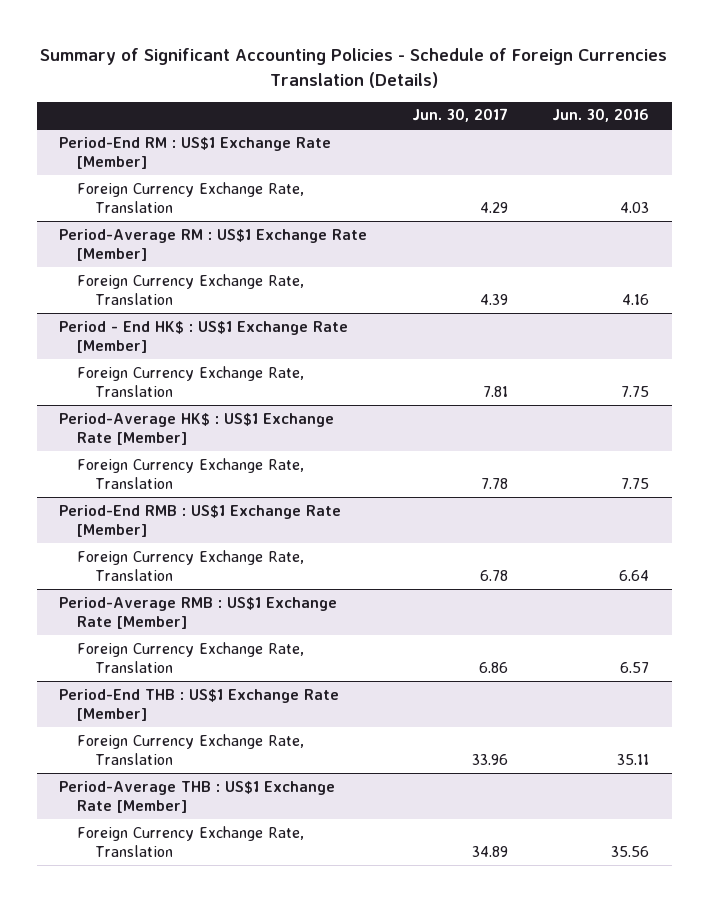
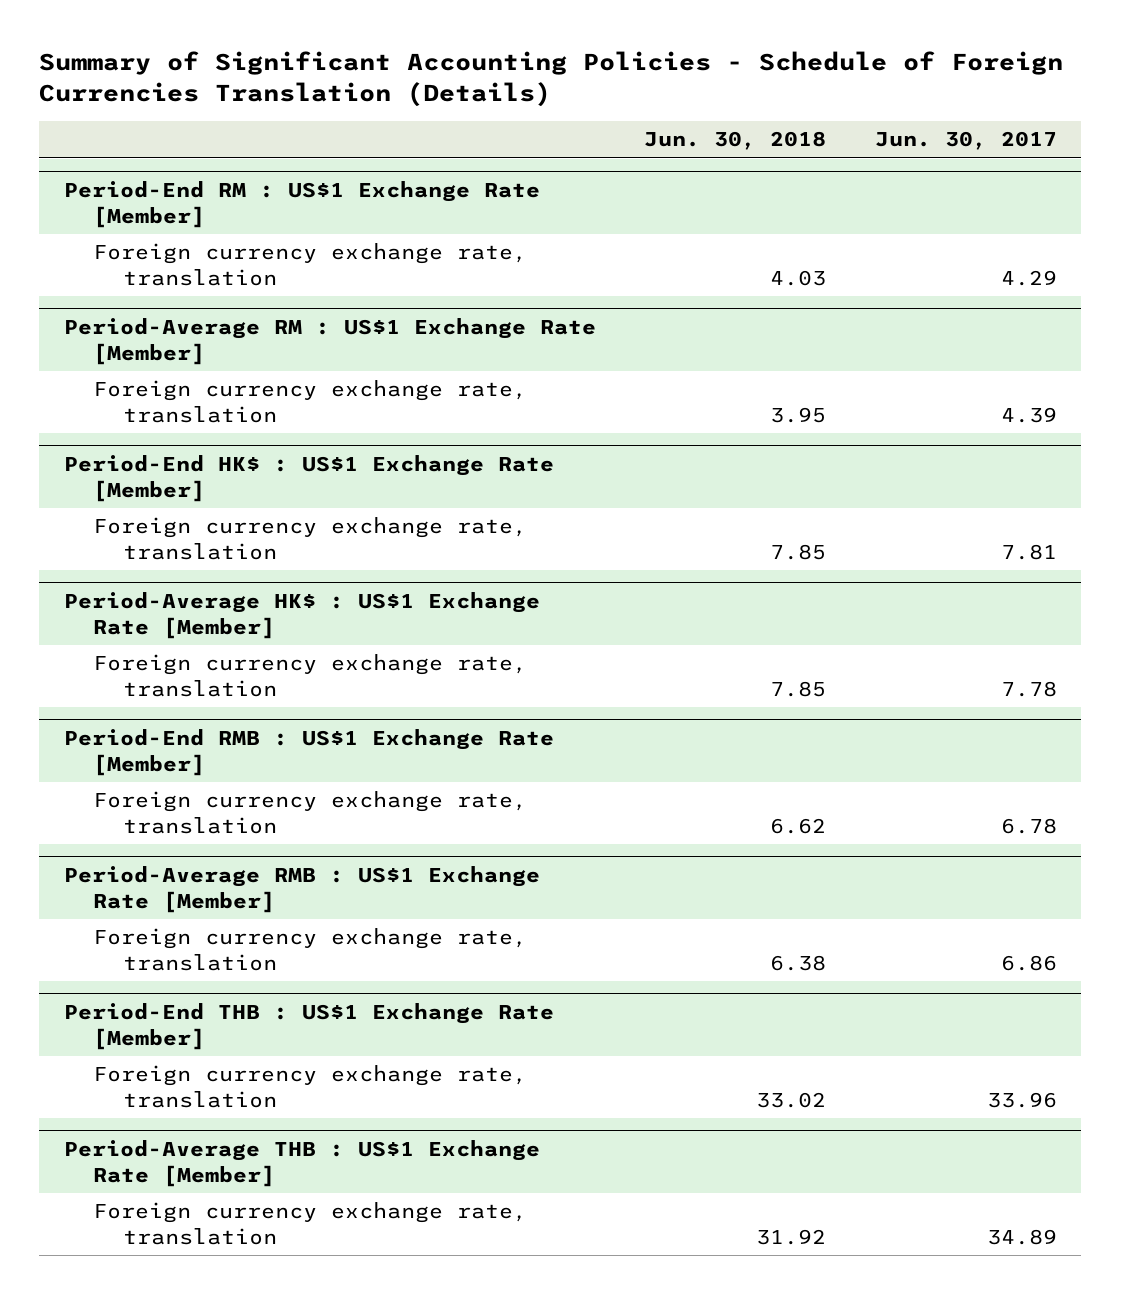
[552,108,650,123] Jun. 30, 2016 -> none
none -> [644,131,827,151] Jun. 30, 2018
[77,181,305,214] Foreign Currency Exchange Rate, Translation -> [93,243,528,286] Foreign currency exchange rate, translation
[77,273,305,306] Foreign Currency Exchange Rate, Translation -> [93,380,528,423] Foreign currency exchange rate, translation
[59,320,349,354] Period - End HK$ : US$1 Exchange Rate [Member] -> [63,455,554,502] Period-End HK$ : US$1 Exchange Rate [Member]
[77,365,305,398] Foreign Currency Exchange Rate, Translation -> [93,517,528,560] Foreign currency exchange rate, translation
[77,457,305,490] Foreign Currency Exchange Rate, Translation -> [93,654,528,697] Foreign currency exchange rate, translation
[77,549,305,582] Foreign Currency Exchange Rate, Translation -> [93,791,528,834] Foreign currency exchange rate, translation
[77,641,305,674] Foreign Currency Exchange Rate, Translation -> [93,928,528,971] Foreign currency exchange rate, translation
[77,733,305,766] Foreign Currency Exchange Rate, Translation -> [93,1065,528,1108] Foreign currency exchange rate, translation
[77,825,305,858] Foreign Currency Exchange Rate, Translation -> [93,1202,528,1245] Foreign currency exchange rate, translation

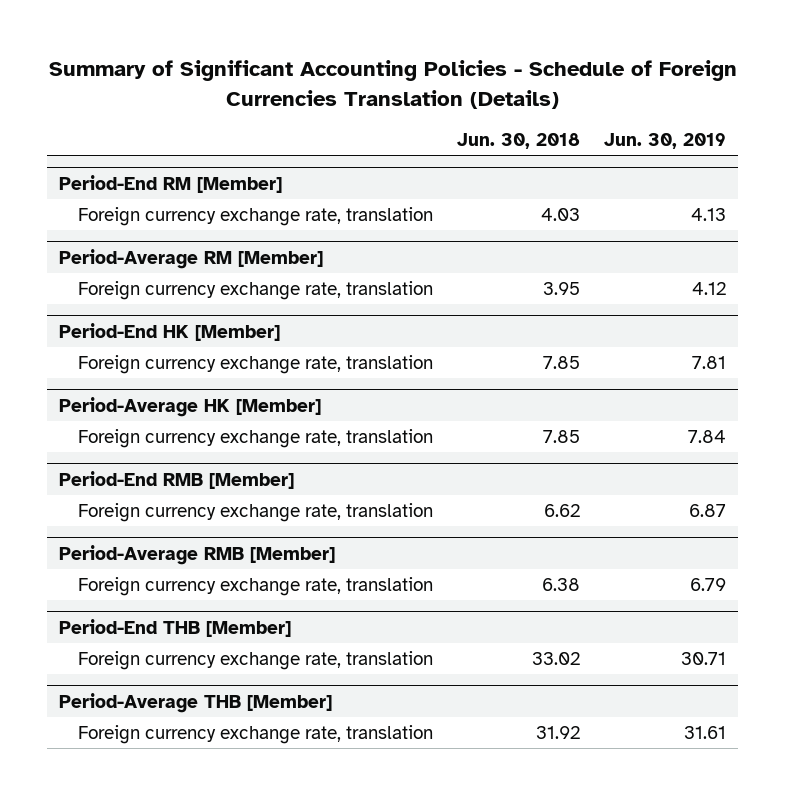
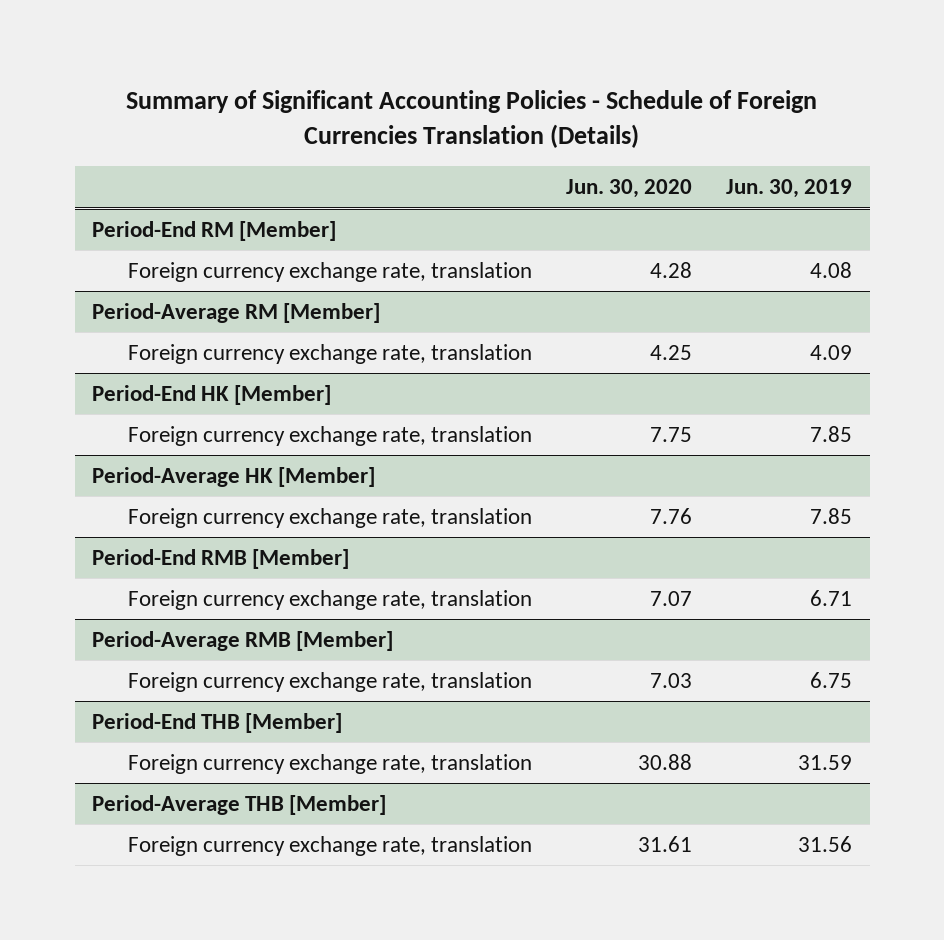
[456,133,580,150] Jun. 30, 2018 -> none
none -> [565,179,692,199] Jun. 30, 2020
[691,207,727,221] 4.13 -> [810,261,853,278] 4.08
[692,281,727,295] 4.12 -> [810,344,853,360] 4.09
[692,355,727,369] 7.81 -> [810,425,853,442] 7.85
[688,429,727,443] 7.84 -> [810,507,853,524] 7.85
[689,503,727,517] 6.87 -> [810,589,853,606] 6.71
[690,577,727,591] 6.79 -> [810,671,853,688] 6.75
[681,651,727,665] 30.71 -> [798,754,853,770] 31.59
[684,725,727,739] 31.61 -> [798,835,853,852] 31.56

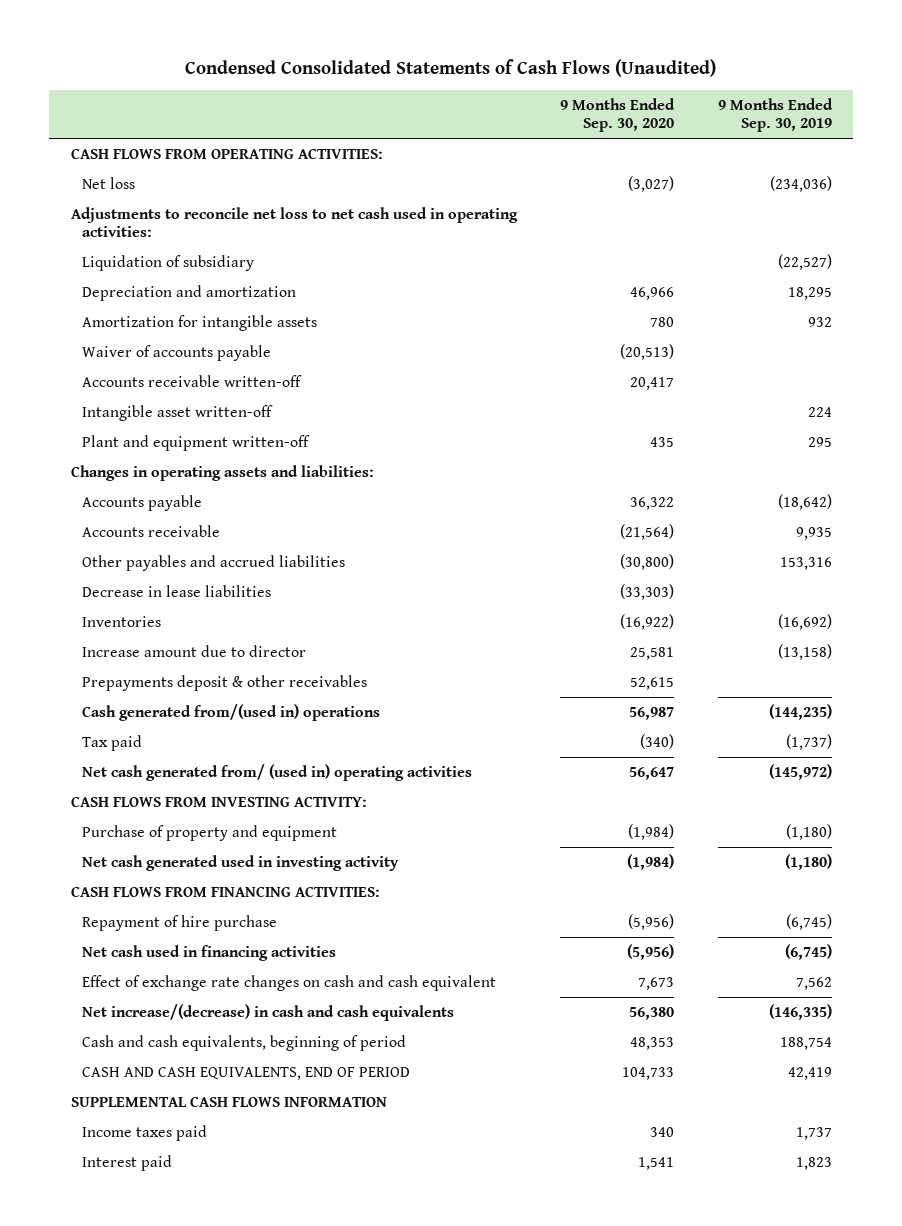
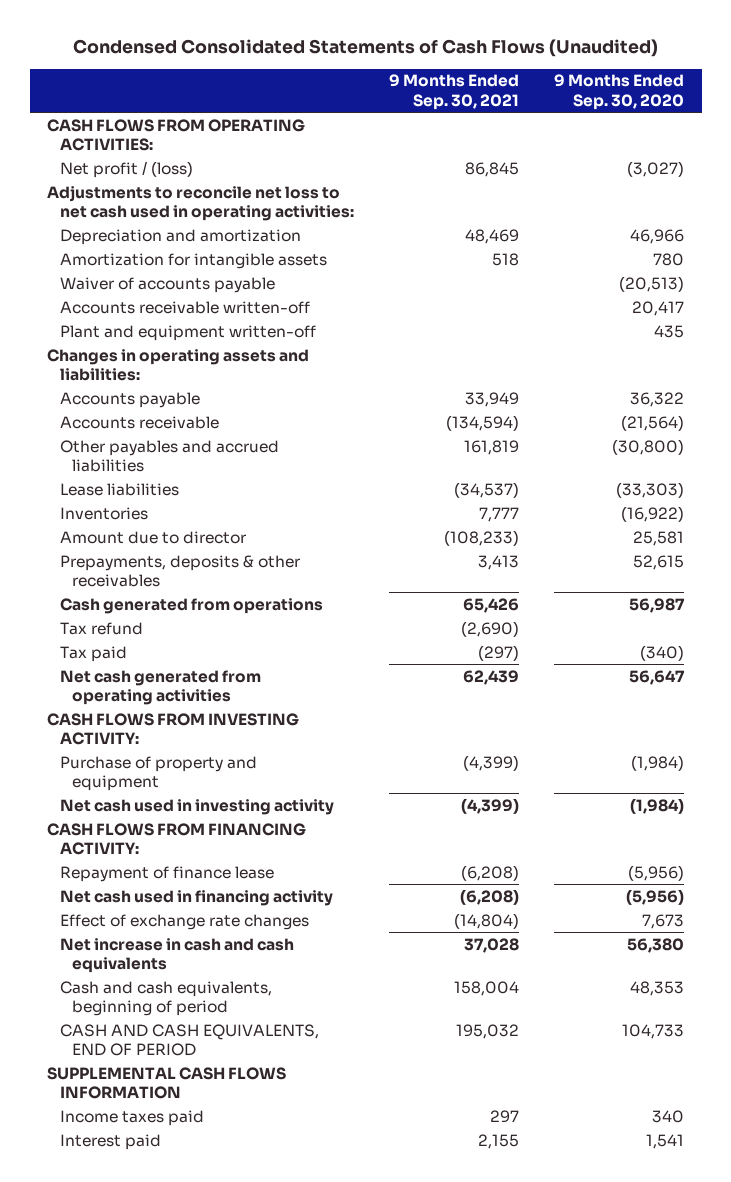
[717,97,833,133] 9 Months Ended Sep. 30, 2019 -> none
none -> [388,74,519,110] 9 Months Ended Sep. 30, 2021
[82,176,136,189] Net loss -> [59,160,193,178] Net profit / (loss)
[82,254,255,271] Liquidation of subsidiary -> none
[82,404,274,421] Intangible asset written-off -> none
[82,584,272,597] Decrease in lease liabilities -> [59,482,179,496] Lease liabilities
[82,644,307,657] Increase amount due to director -> [59,530,246,544] Amount due to director
[82,674,368,691] Prepayments deposit & other receivables -> [59,554,300,587] Prepayments, deposits & other receivables
[82,703,381,721] Cash generated from/(used in) operations -> [59,597,323,614] Cash generated from operations
none -> [59,621,143,635] Tax refund
[82,763,473,781] Net cash generated from/ (used in) operating activities -> [59,669,261,705] Net cash generated from operating activities
[82,854,400,871] Net cash generated used in investing activity -> [59,798,334,815] Net cash used in investing activity
[70,885,380,897] CASH FLOWS FROM FINANCING ACTIVITIES: -> [47,822,307,855] CASH FLOWS FROM FINANCING ACTIVITY:
[82,914,278,931] Repayment of hire purchase -> [59,865,274,882] Repayment of finance lease
[82,944,337,961] Net cash used in financing activities -> [59,889,333,906] Net cash used in financing activity
[82,974,497,991] Effect of exchange rate changes on cash and cash equivalent -> [59,913,309,930] Effect of exchange rate changes
[82,1003,455,1021] Net increase/(decrease) in cash and cash equivalents -> [59,937,294,973] Net increase in cash and cash equivalents

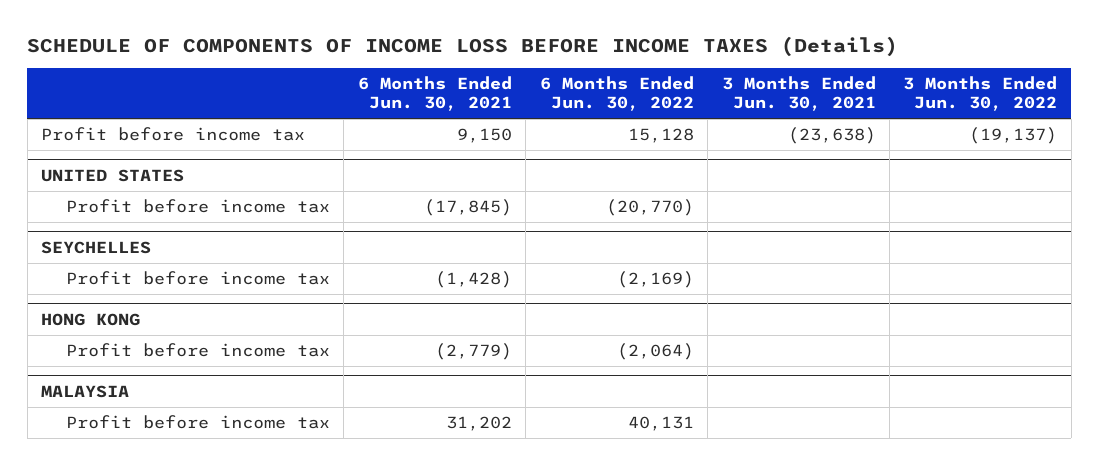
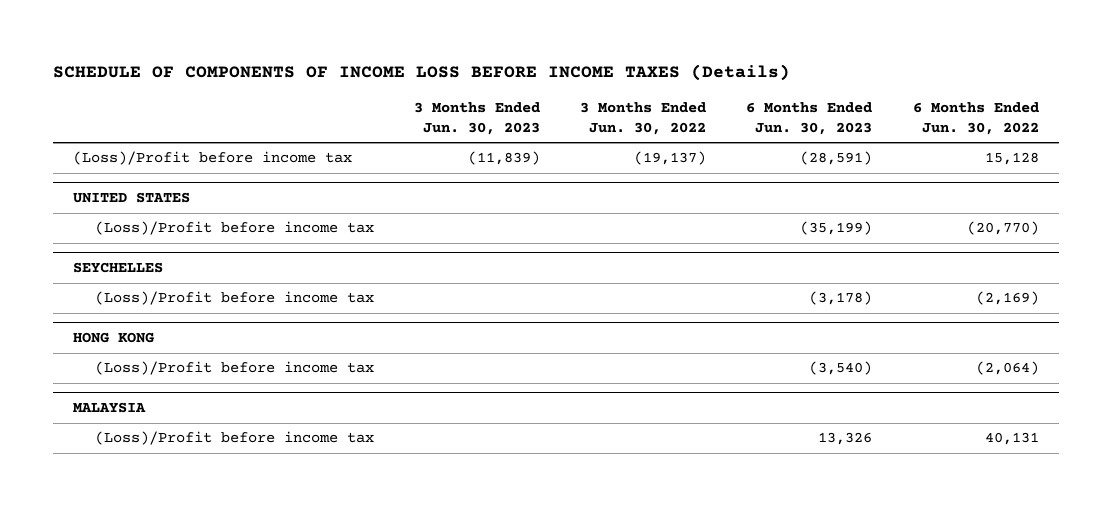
[357,76,512,112] 6 Months Ended Jun. 30, 2021 -> none
[721,76,876,112] 3 Months Ended Jun. 30, 2021 -> none
none -> [414,102,541,135] 3 Months Ended Jun. 30, 2023
none -> [746,102,873,135] 6 Months Ended Jun. 30, 2023
[41,127,306,142] Profit before income tax -> [73,151,353,166] (Loss)/Profit before income tax
[66,199,331,214] Profit before income tax -> [95,221,375,236] (Loss)/Profit before income tax
[66,271,331,286] Profit before income tax -> [95,291,375,306] (Loss)/Profit before income tax
[66,343,331,358] Profit before income tax -> [95,361,375,376] (Loss)/Profit before income tax
[66,415,331,430] Profit before income tax -> [95,431,375,446] (Loss)/Profit before income tax

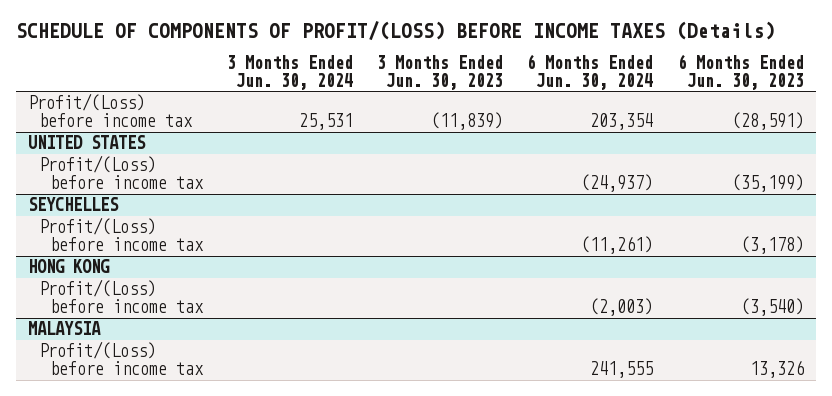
[53,64,791,82] SCHEDULE OF COMPONENTS OF INCOME LOSS BEFORE INCOME TAXES (Details) -> [16,20,776,41] SCHEDULE OF COMPONENTS OF PROFIT/(LOSS) BEFORE INCOME TAXES (Details)
[580,102,707,135] 3 Months Ended Jun. 30, 2022 -> none
[912,102,1039,135] 6 Months Ended Jun. 30, 2022 -> none
none -> [227,54,354,90] 3 Months Ended Jun. 30, 2024
none -> [527,53,654,90] 6 Months Ended Jun. 30, 2024
[73,151,353,166] (Loss)/Profit before income tax -> [28,93,194,127] Profit/(Loss) before income tax
[95,221,375,236] (Loss)/Profit before income tax -> [39,155,205,189] Profit/(Loss) before income tax
[95,291,375,306] (Loss)/Profit before income tax -> [39,217,205,251] Profit/(Loss) before income tax
[95,361,375,376] (Loss)/Profit before income tax -> [39,279,205,313] Profit/(Loss) before income tax
[95,431,375,446] (Loss)/Profit before income tax -> [39,341,205,375] Profit/(Loss) before income tax

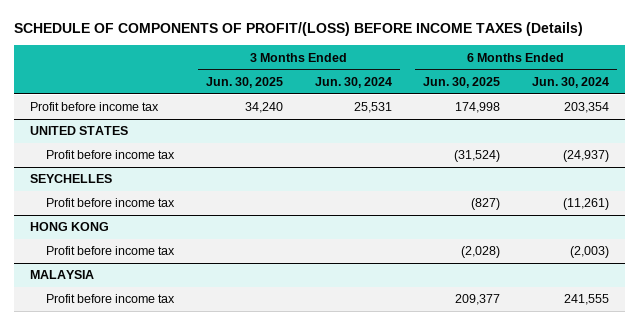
[377,54,504,90] 3 Months Ended Jun. 30, 2023 -> none
[677,53,804,90] 6 Months Ended Jun. 30, 2023 -> none
none -> [205,76,283,88] Jun. 30, 2025
none -> [423,76,501,88] Jun. 30, 2025
[28,93,194,127] Profit/(Loss) before income tax -> [29,102,159,112] Profit before income tax
[39,155,205,189] Profit/(Loss) before income tax -> [46,150,176,160] Profit before income tax
[39,217,205,251] Profit/(Loss) before income tax -> [46,198,176,208] Profit before income tax
[39,279,205,313] Profit/(Loss) before income tax -> [46,246,176,256] Profit before income tax
[39,341,205,375] Profit/(Loss) before income tax -> [46,294,176,304] Profit before income tax

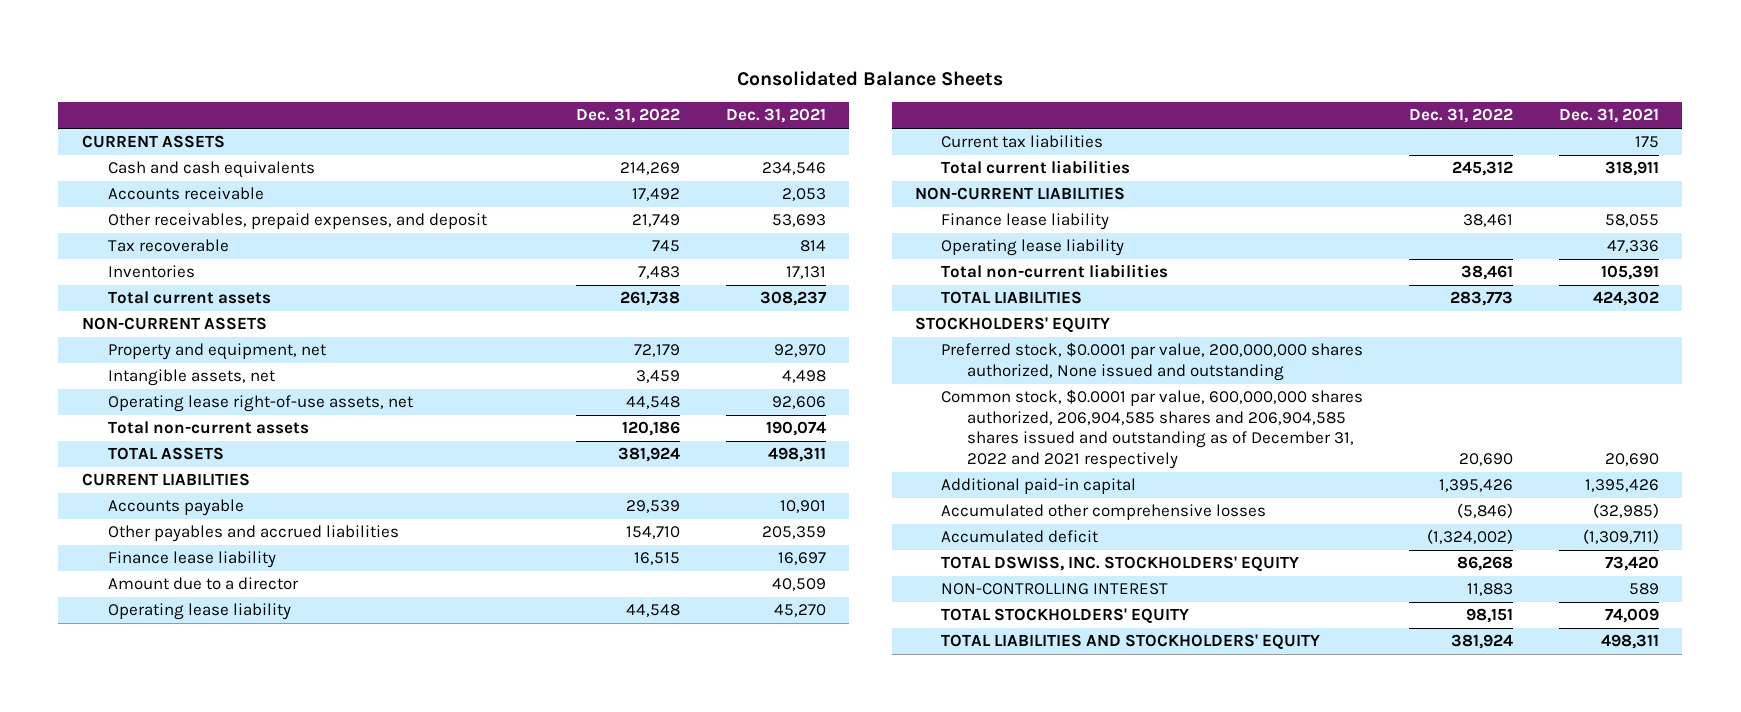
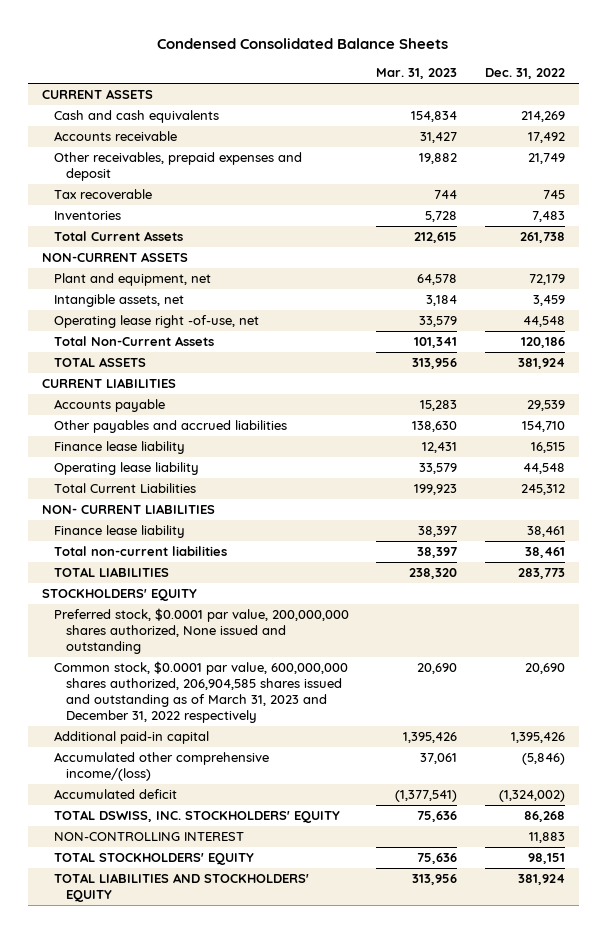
[737,70,1004,86] Consolidated Balance Sheets -> [157,37,449,49] Condensed Consolidated Balance Sheets
[726,108,827,124] Dec. 31, 2021 -> none
none -> [376,68,458,80] Mar. 31, 2023
[107,213,487,230] Other receivables, prepaid expenses, and deposit -> [53,152,302,182] Other receivables, prepaid expenses and deposit
[107,291,271,305] Total current assets -> [53,231,183,242] Total Current Assets
[107,343,326,361] Property and equipment, net -> [53,273,211,287] Plant and equipment, net
[107,395,413,413] Operating lease right-of-use assets, net -> [53,315,259,329] Operating lease right -of-use, net
[107,421,309,435] Total non-current assets -> [53,336,214,347] Total Non-Current Assets
[107,577,299,591] Amount due to a director -> none
[940,135,1103,149] Current tax liabilities -> none
[940,160,1130,175] Total current liabilities -> [53,483,196,494] Total Current Liabilities
[914,187,1125,201] NON-CURRENT LIABILITIES -> [41,504,215,515] NON- CURRENT LIABILITIES
[940,239,1124,257] Operating lease liability -> none
[940,389,1363,470] Common stock, $0.0001 par value, 600,000,000 shares authorized, 206,904,585 shares and 206,904,585 shares issued and outstanding as of December 31, 2022 and 2021 respectively -> [53,661,348,723] Common stock, $0.0001 par value, 600,000,000 shares authorized, 206,904,585 shares issued and outstanding as of March 31, 2023 and December 31, 2022 respectively
[940,504,1266,521] Accumulated other comprehensive losses -> [53,752,269,782] Accumulated other comprehensive income/(loss)

